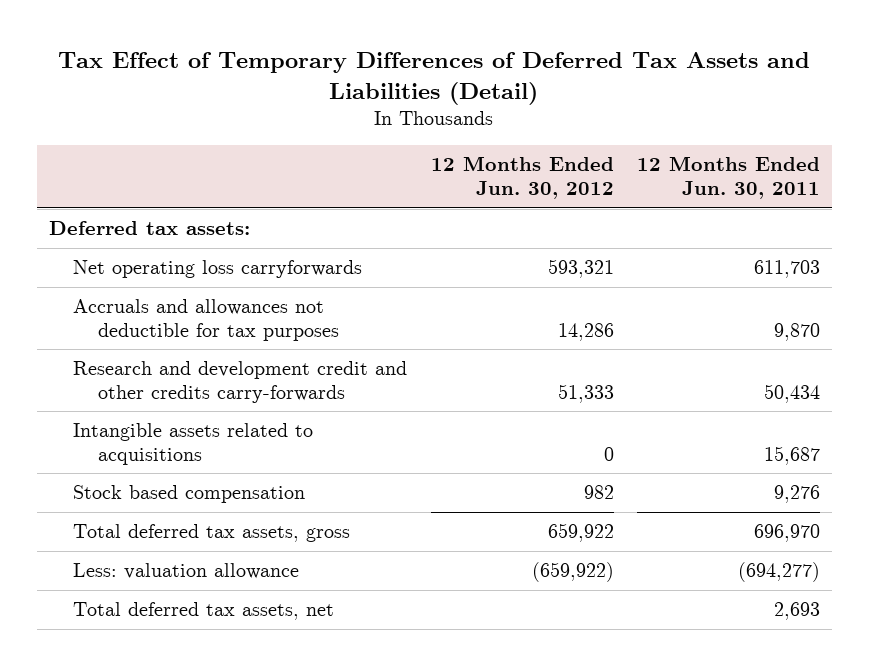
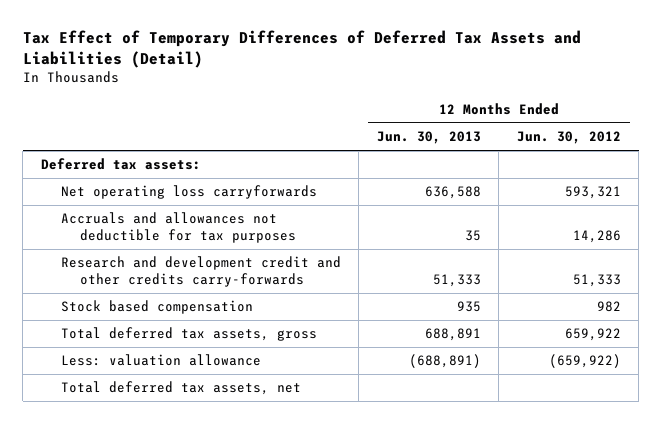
[637,156,821,200] 12 Months Ended Jun. 30, 2011 -> none
none -> [376,131,481,145] Jun. 30, 2013
[73,423,314,465] Intangible assets related to acquisitions -> none

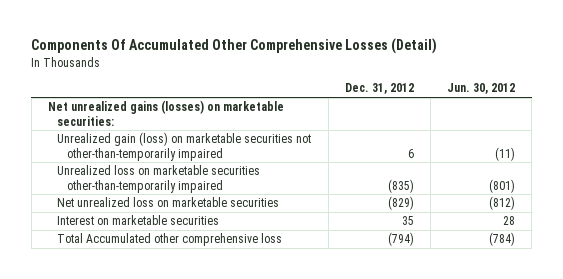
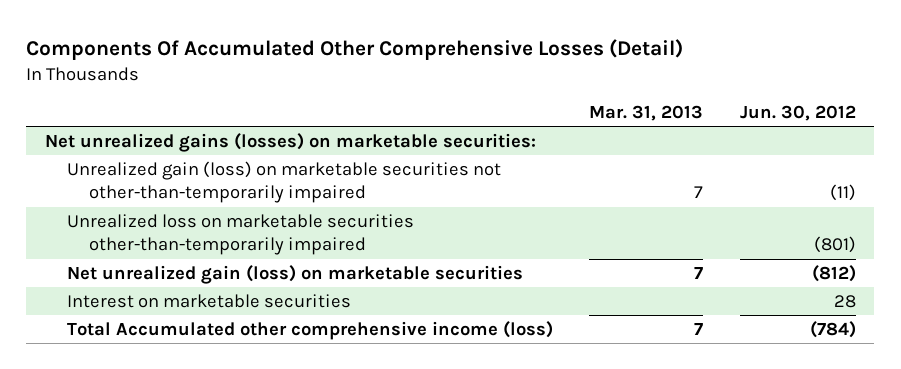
[344,83,414,95] Dec. 31, 2012 -> none
none -> [589,104,704,121] Mar. 31, 2013
[57,197,280,208] Net unrealized loss on marketable securities -> [66,265,523,285] Net unrealized gain (loss) on marketable securities
[57,233,283,247] Total Accumulated other comprehensive loss -> [66,321,553,341] Total Accumulated other comprehensive income (loss)

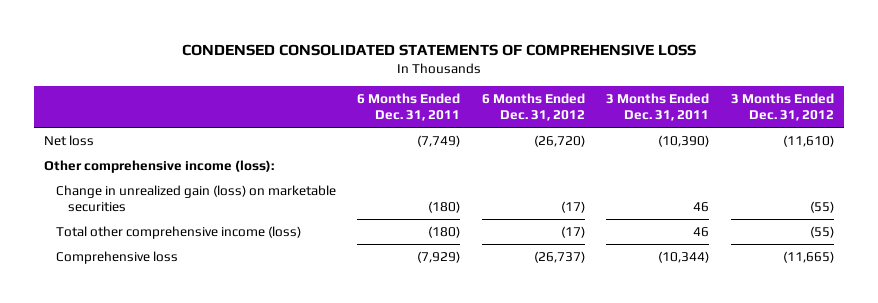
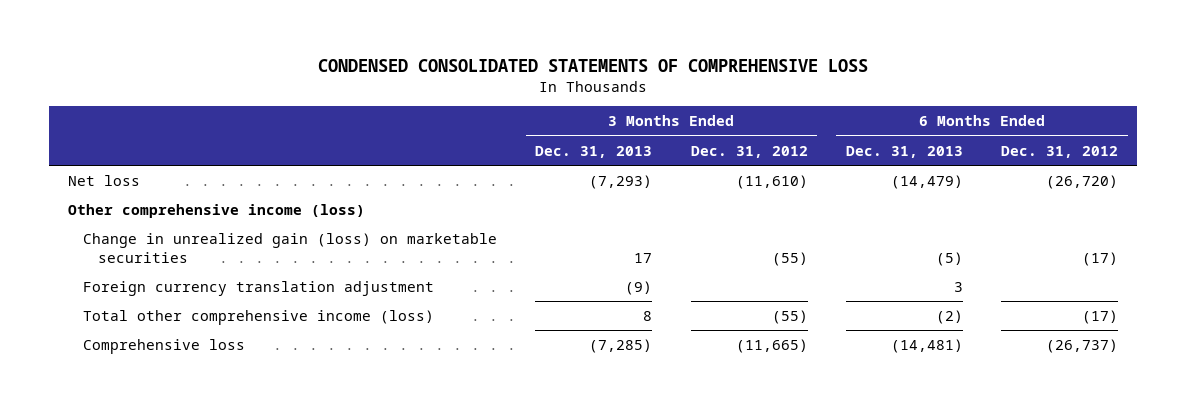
[357,92,461,122] 6 Months Ended Dec. 31, 2011 -> none
[606,92,710,122] 3 Months Ended Dec. 31, 2011 -> none
none -> [535,145,653,158] Dec. 31, 2013
none -> [845,145,963,158] Dec. 31, 2013
[44,159,275,173] Other comprehensive income (loss): -> [68,204,366,219] Other comprehensive income (loss)
none -> [83,281,435,297] Foreign currency translation adjustment

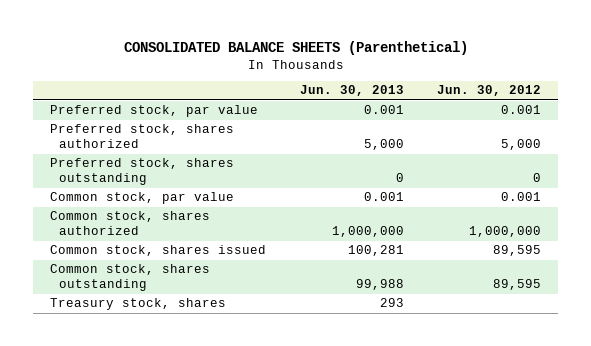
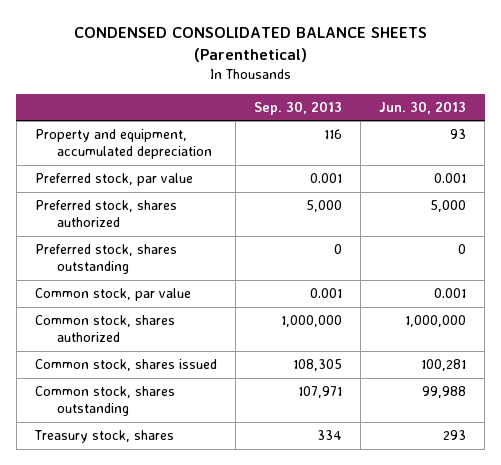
[123,41,468,56] CONSOLIDATED BALANCE SHEETS (Parenthetical) -> [73,27,427,63] CONDENSED CONSOLIDATED BALANCE SHEETS (Parenthetical)
[437,85,542,97] Jun. 30, 2012 -> none
none -> [254,100,343,115] Sep. 30, 2013
none -> [34,129,213,160] Property and equipment, accumulated depreciation

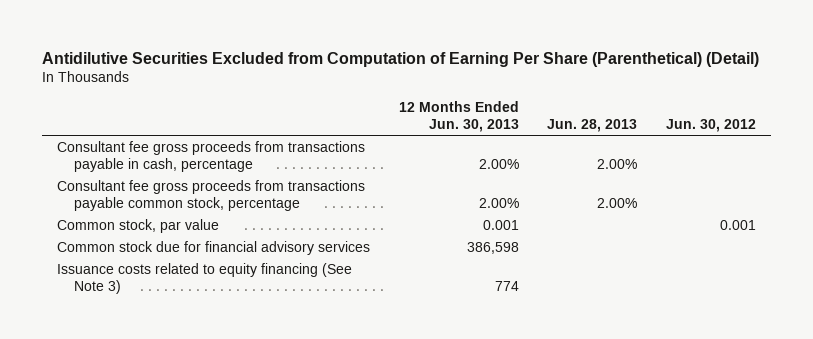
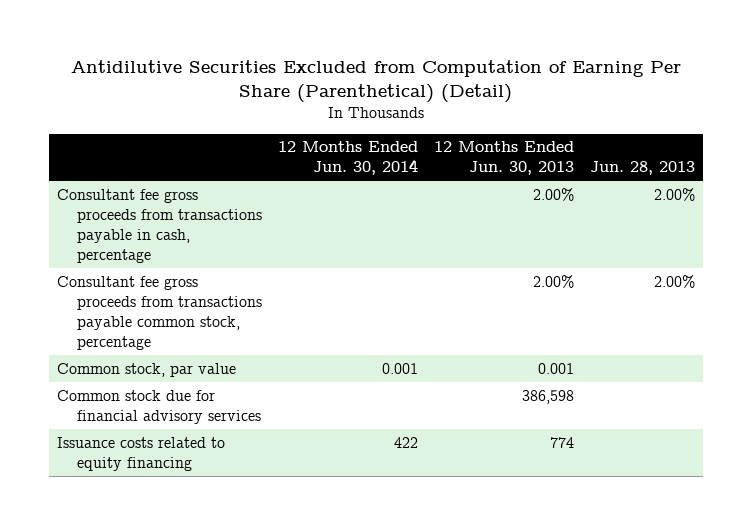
[666,119,757,133] Jun. 30, 2012 -> none
none -> [277,141,418,176] 12 Months Ended Jun. 30, 2014
[56,262,352,294] Issuance costs related to equity financing (See Note 3) -> [56,436,225,471] Issuance costs related to equity financing

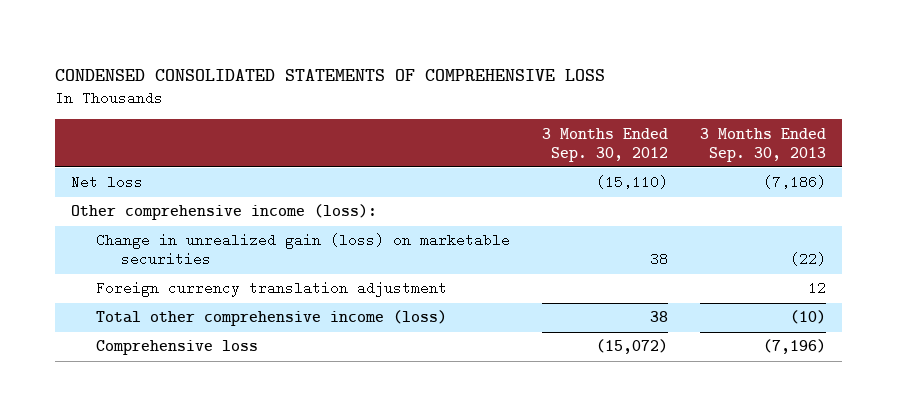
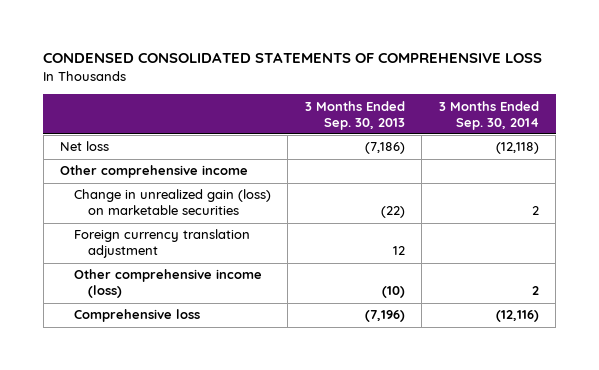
[542,127,669,162] 3 Months Ended Sep. 30, 2012 -> none
none -> [438,100,539,130] 3 Months Ended Sep. 30, 2014
[71,204,378,221] Other comprehensive income (loss): -> [60,165,249,179] Other comprehensive income
[96,310,448,327] Total other comprehensive income (loss) -> [73,269,262,299] Other comprehensive income (loss)

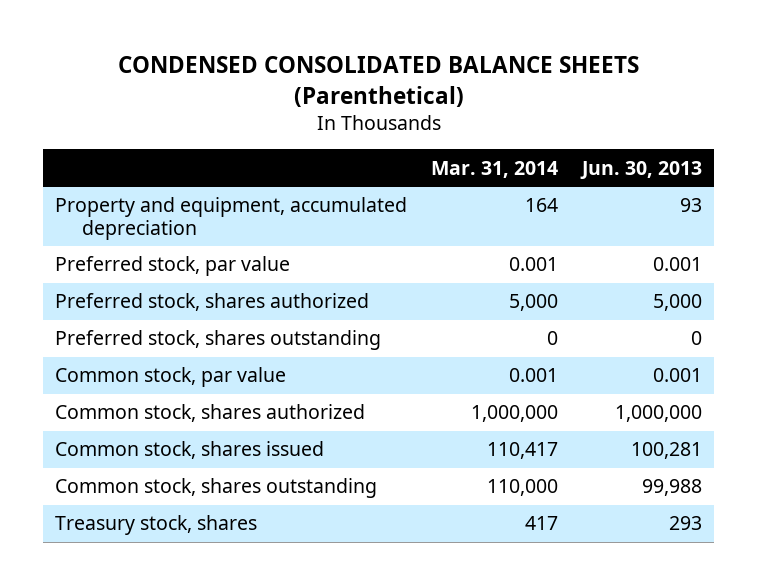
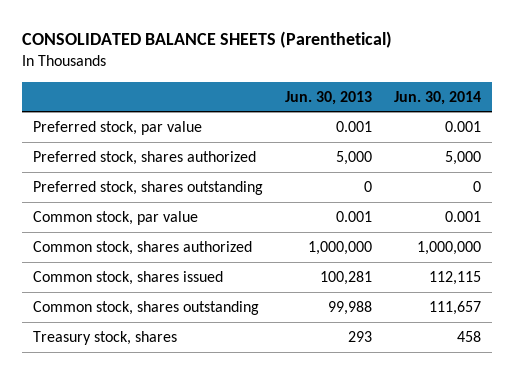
[117,56,639,107] CONDENSED CONSOLIDATED BALANCE SHEETS (Parenthetical) -> [21,31,392,49] CONSOLIDATED BALANCE SHEETS (Parenthetical)
[431,160,559,178] Mar. 31, 2014 -> none
none -> [393,90,481,105] Jun. 30, 2014
[55,197,408,241] Property and equipment, accumulated depreciation -> none

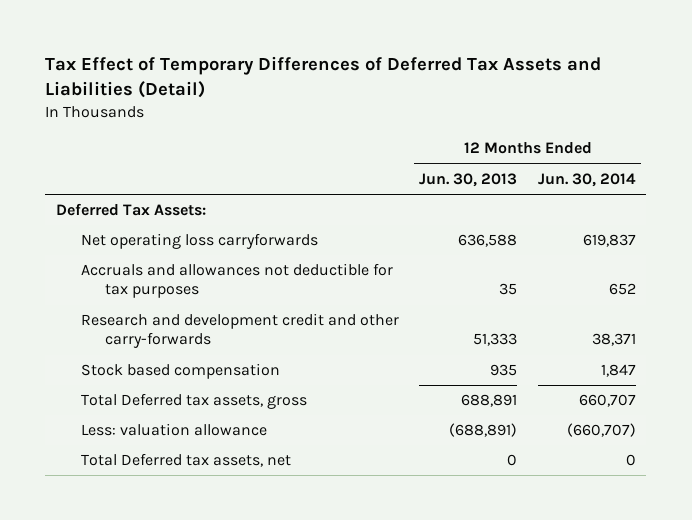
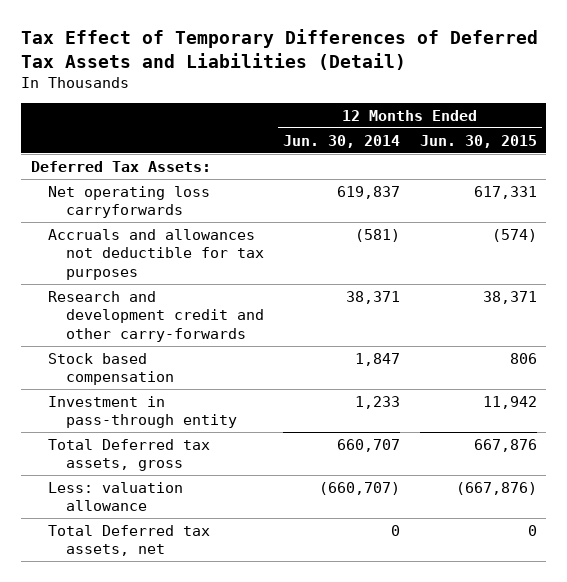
[419,172,518,187] Jun. 30, 2013 -> none
none -> [419,134,537,148] Jun. 30, 2015
[608,283,636,296] 652 -> [355,228,401,242] (581)
none -> [48,395,237,429] Investment in pass-through entity

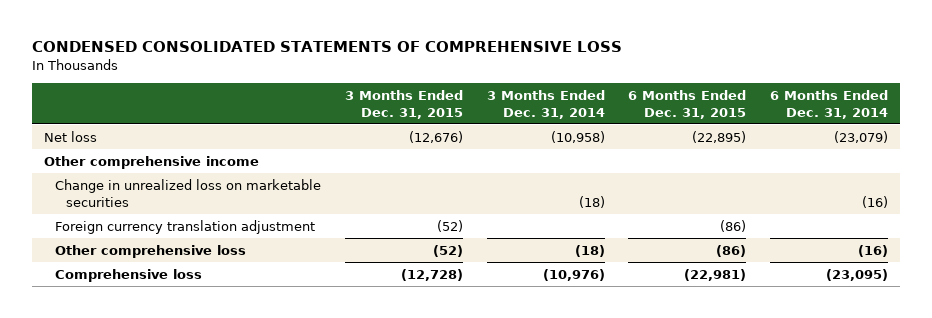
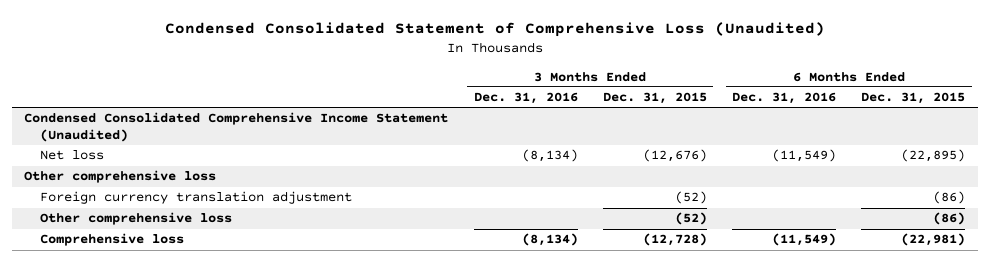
[31,41,622,53] CONDENSED CONSOLIDATED STATEMENTS OF COMPREHENSIVE LOSS -> [164,22,825,38] Condensed Consolidated Statement of Comprehensive Loss (Unaudited)
[486,89,605,119] 3 Months Ended Dec. 31, 2014 -> none
[770,89,889,119] 6 Months Ended Dec. 31, 2014 -> none
none -> [473,92,578,105] Dec. 31, 2016
none -> [732,92,837,105] Dec. 31, 2016
none -> [24,112,449,142] Condensed Consolidated Comprehensive Income Statement (Unaudited)
[54,178,321,207] Change in unrealized loss on marketable securities -> none
[43,155,259,169] Other comprehensive income -> [24,170,217,184] Other comprehensive loss

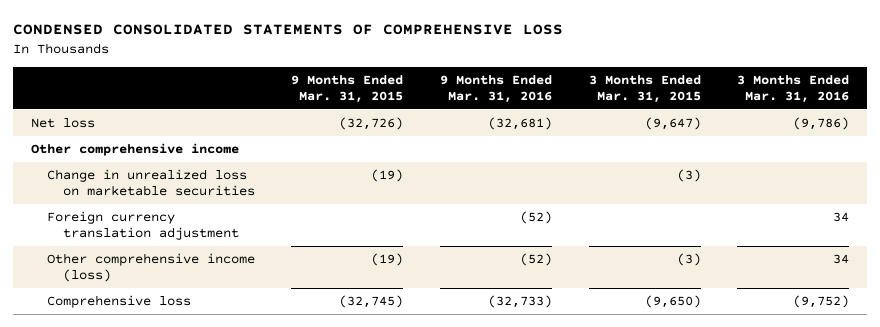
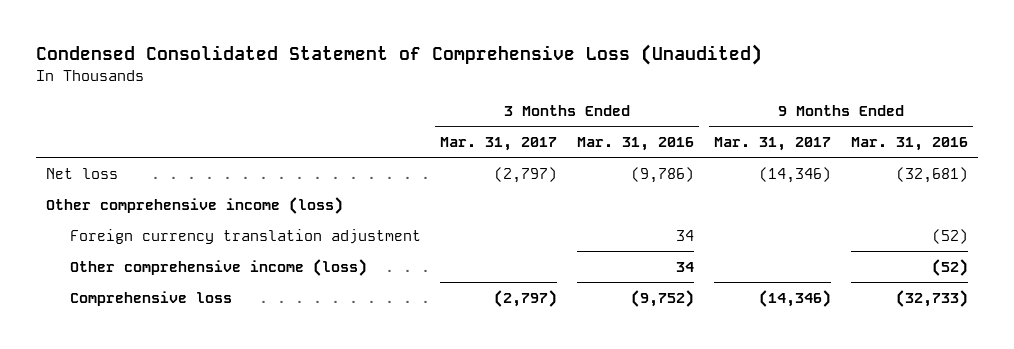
[12,24,563,36] CONDENSED CONSOLIDATED STATEMENTS OF COMPREHENSIVE LOSS -> [36,44,763,66] Condensed Consolidated Statement of Comprehensive Loss (Unaudited)
[291,74,404,103] 9 Months Ended Mar. 31, 2015 -> none
[588,74,701,103] 3 Months Ended Mar. 31, 2015 -> none
none -> [440,137,558,152] Mar. 31, 2017
none -> [713,137,831,152] Mar. 31, 2017
[46,168,255,197] Change in unrealized loss on marketable securities -> none
[31,142,240,156] Other comprehensive income -> [46,196,344,214] Other comprehensive income (loss)

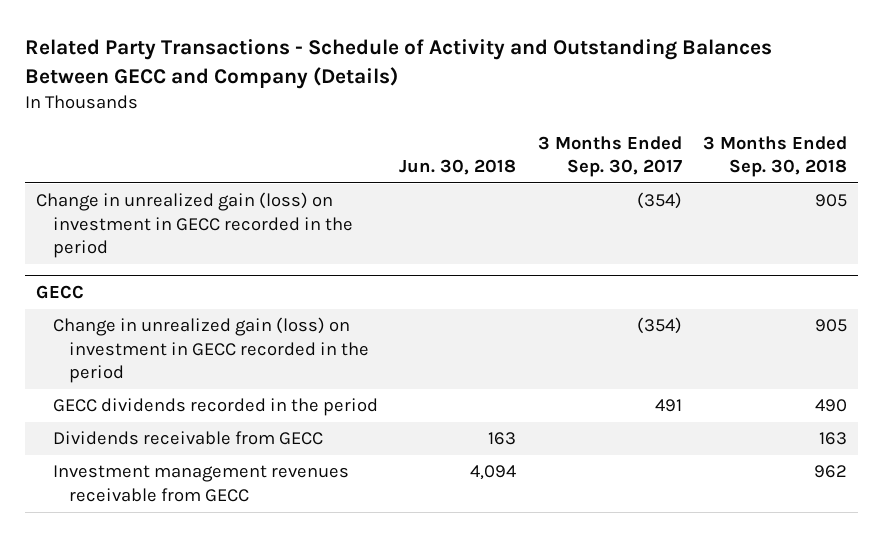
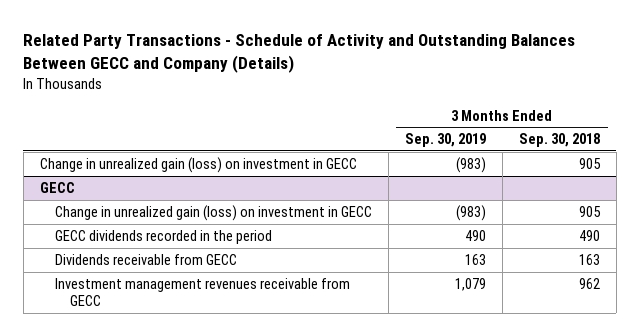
[399,158,517,175] Jun. 30, 2018 -> none
[537,135,682,177] 3 Months Ended Sep. 30, 2017 -> none
none -> [404,133,486,148] Sep. 30, 2019
[36,192,353,259] Change in unrealized gain (loss) on investment in GECC recorded in the period -> [39,157,357,174] Change in unrealized gain (loss) on investment in GECC
[52,317,370,384] Change in unrealized gain (loss) on investment in GECC recorded in the period -> [54,205,372,222] Change in unrealized gain (loss) on investment in GECC

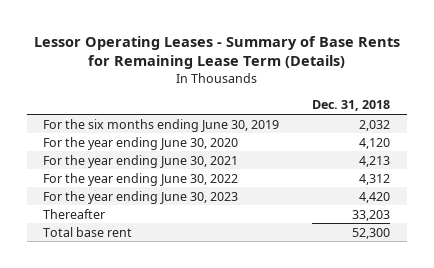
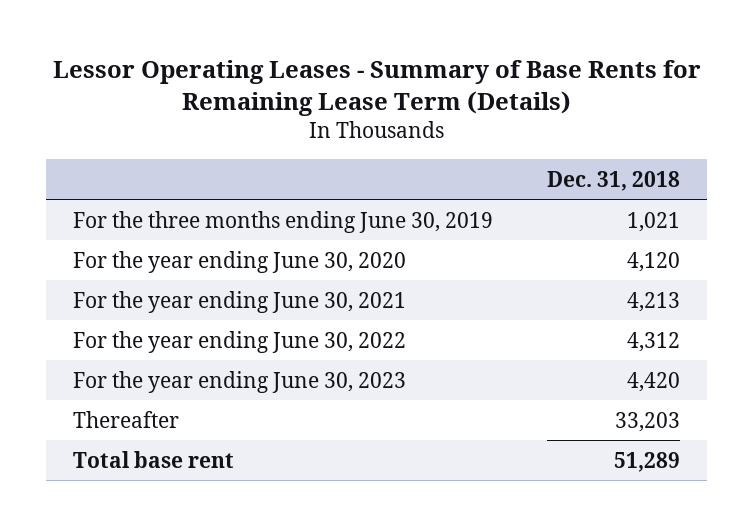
[43,118,280,132] For the six months ending June 30, 2019 -> [72,210,493,233] For the three months ending June 30, 2019
[359,119,391,131] 2,032 -> [627,211,681,232] 1,021
[352,227,391,239] 52,300 -> [614,451,681,472] 51,289

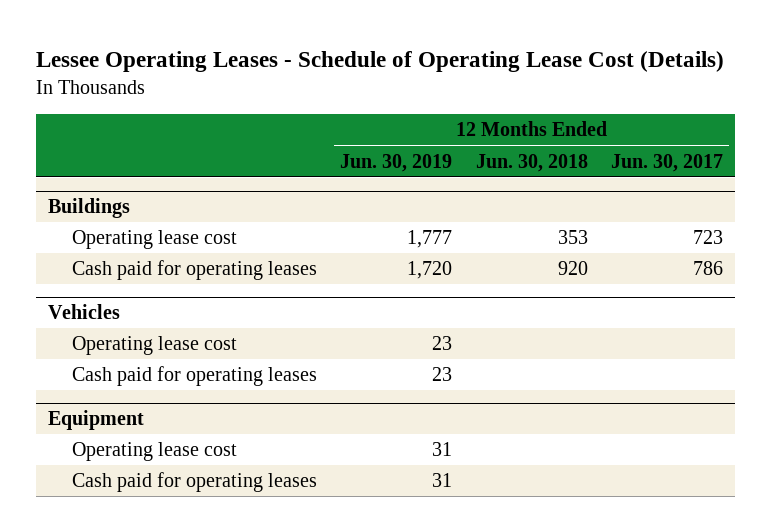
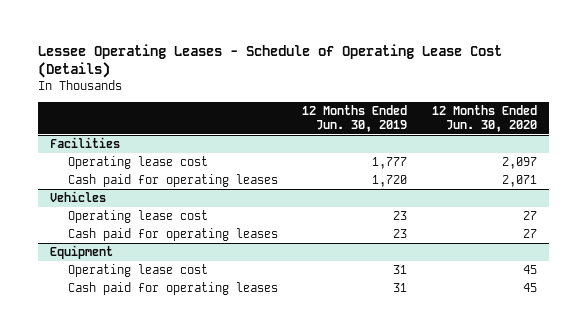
[475,153,588,172] Jun. 30, 2018 -> none
[611,153,724,172] Jun. 30, 2017 -> none
none -> [431,105,537,133] 12 Months Ended Jun. 30, 2020
[47,198,130,219] Buildings -> [49,136,120,148] Facilities

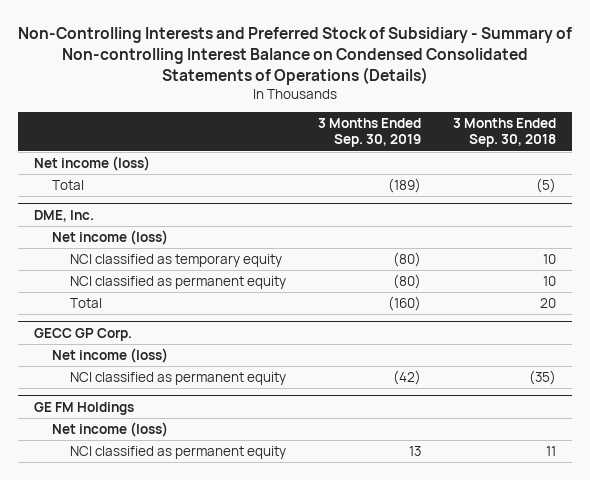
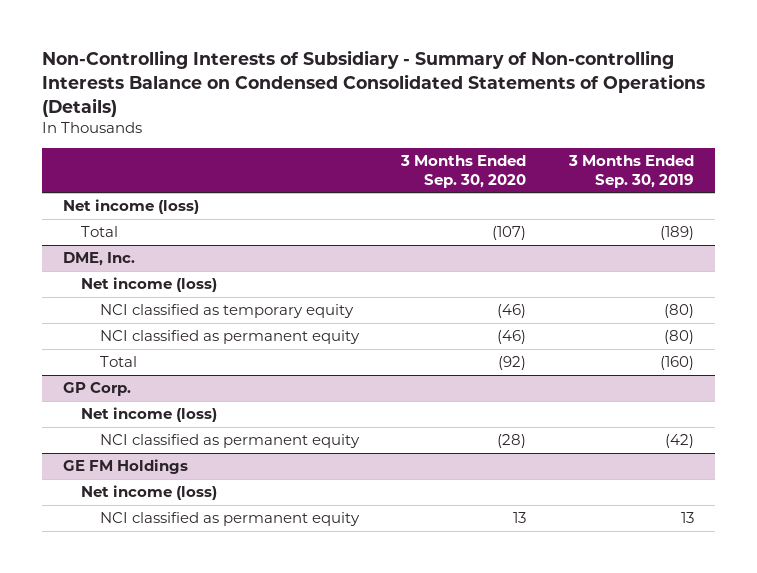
[17,26,572,85] Non-Controlling Interests and Preferred Stock of Subsidiary - Summary of Non-controlling Interest Balance on Condensed Consolidated Statements of Operations (Details) -> [41,50,705,117] Non-Controlling Interests of Subsidiary - Summary of Non-controlling Interests Balance on Condensed Consolidated Statements of Operations (Details)
[453,118,557,148] 3 Months Ended Sep. 30, 2018 -> none
none -> [400,155,527,188] 3 Months Ended Sep. 30, 2020
[33,328,132,342] GECC GP Corp. -> [63,382,132,397] GP Corp.

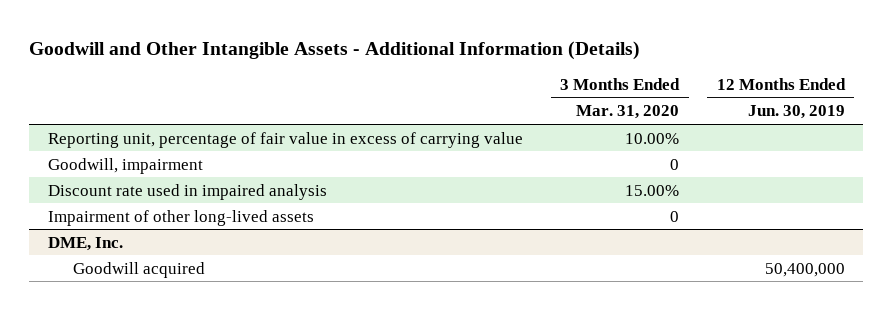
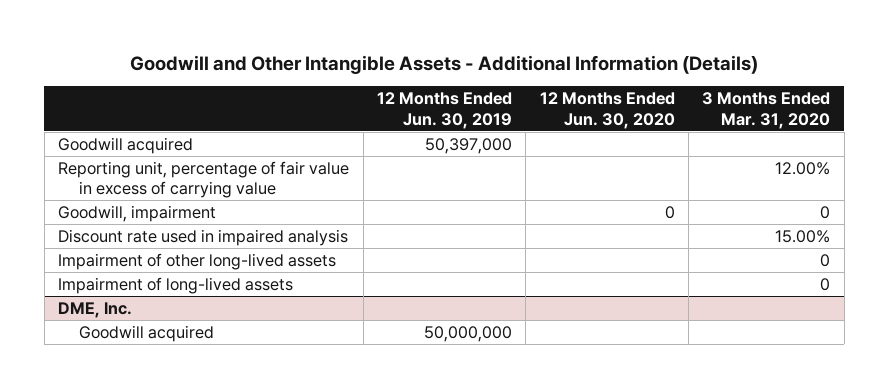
none -> [539,92,675,129] 12 Months Ended Jun. 30, 2020
none -> [58,136,194,154] Goodwill acquired
[625,132,680,144] 10.00% -> [775,161,831,175] 12.00%
none -> [58,276,294,294] Impairment of long-lived assets
[764,262,845,277] 50,400,000 -> [424,325,513,342] 50,000,000

